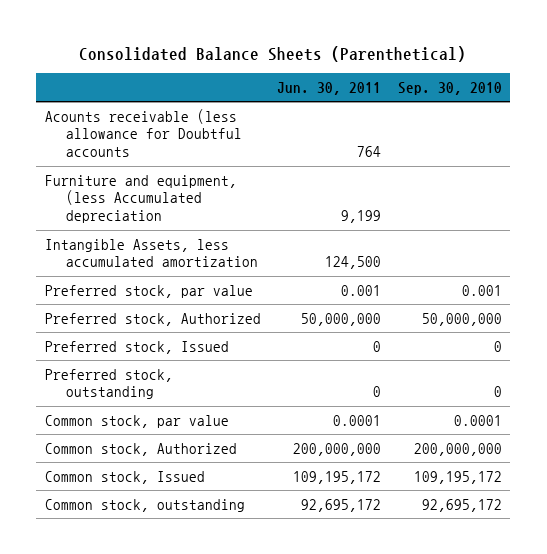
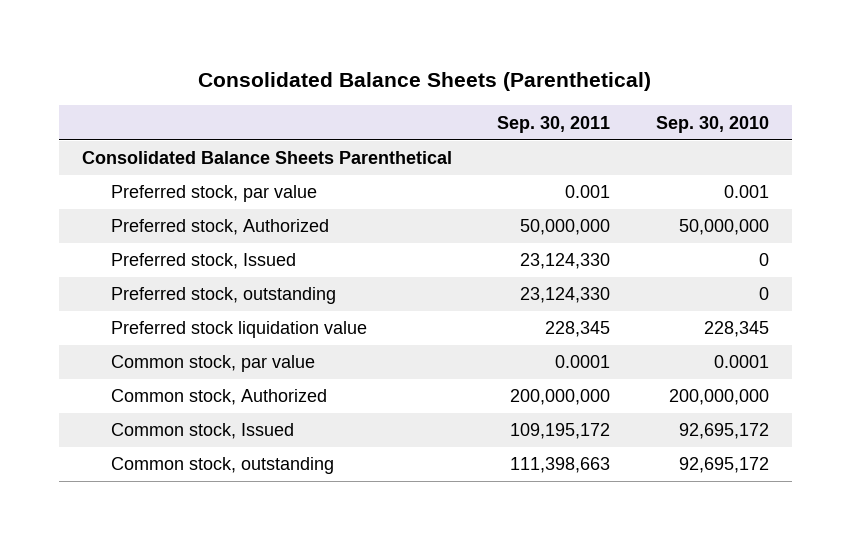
[277,81,382,95] Jun. 30, 2011 -> none
none -> [497,115,611,133] Sep. 30, 2011
[44,108,242,158] Acounts receivable (less allowance for Doubtful accounts -> none
[44,174,237,224] Furniture and equipment, (less Accumulated depreciation -> none
[44,238,258,268] Intangible Assets, less accumulated amortization -> none
none -> [81,151,452,165] Consolidated Balance Sheets Parenthetical
none -> [110,321,367,339] Preferred stock liquidation value
[414,470,503,484] 109,195,172 -> [678,423,769,440] 92,695,172

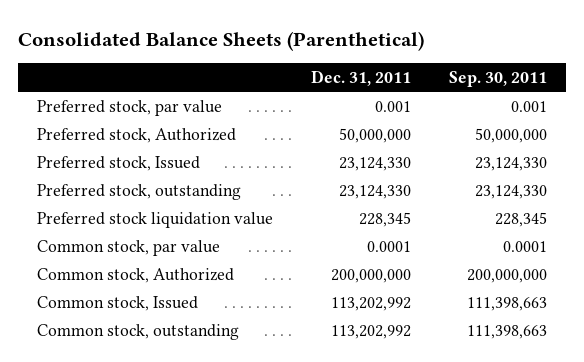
[655,115,769,133] Sep. 30, 2010 -> none
none -> [311,69,412,86] Dec. 31, 2011
[81,151,452,165] Consolidated Balance Sheets Parenthetical -> none
[510,423,611,440] 109,195,172 -> [467,296,548,311] 111,398,663

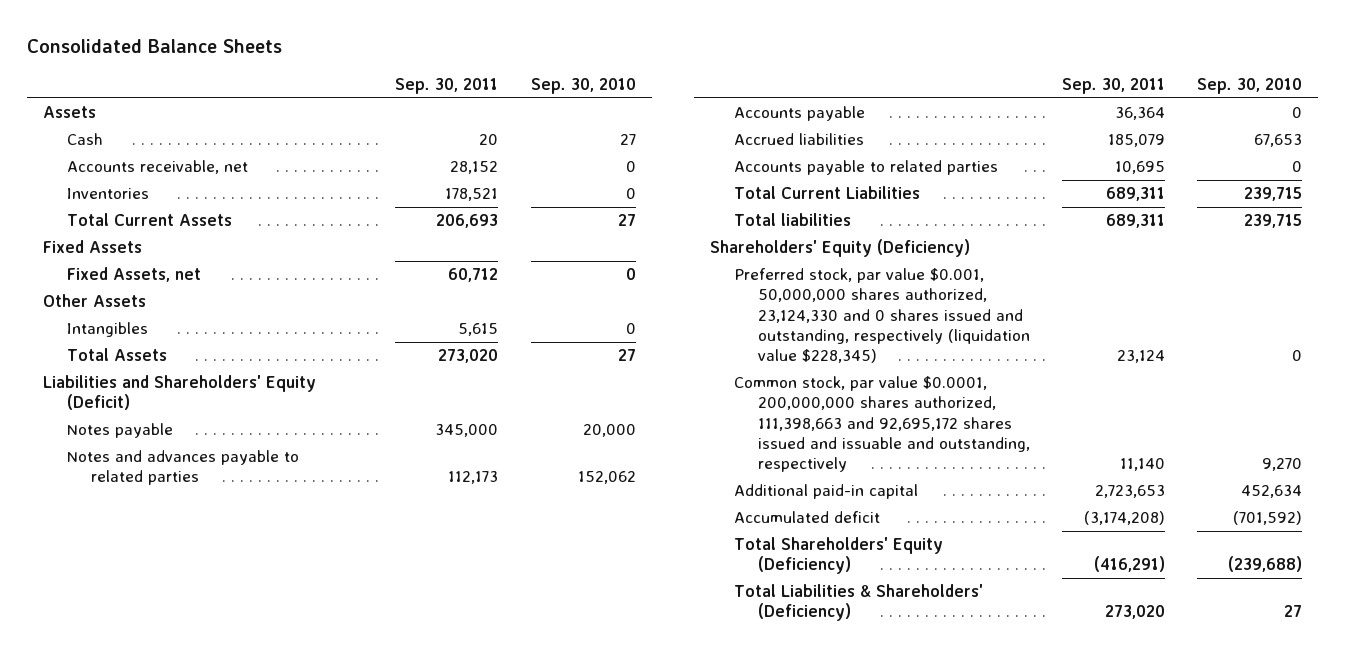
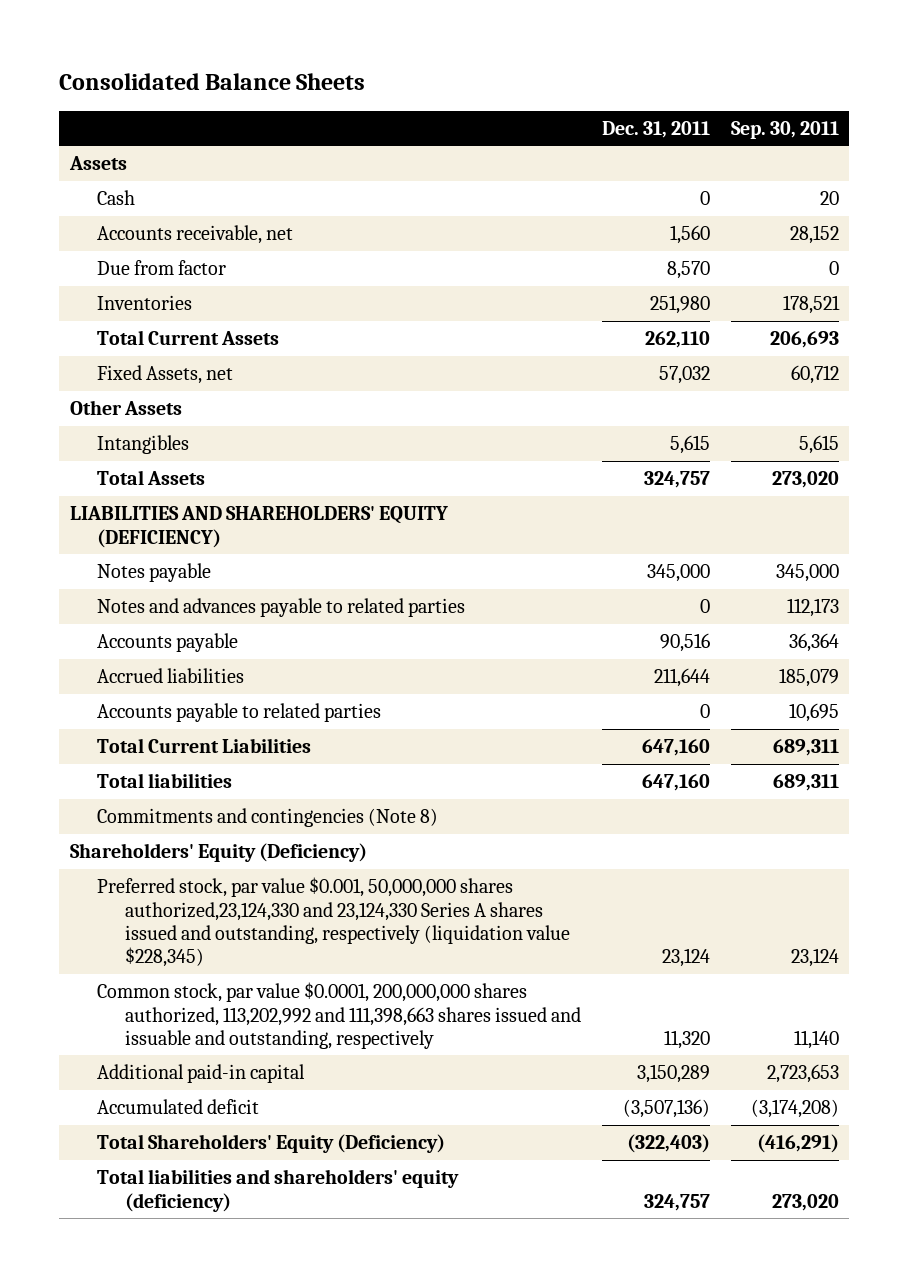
[530,77,636,94] Sep. 30, 2010 -> none
none -> [601,120,710,138] Dec. 31, 2011
none -> [97,260,227,276] Due from factor
[43,240,143,254] Fixed Assets -> none
[43,375,317,411] Liabilities and Shareholders' Equity (Deficit) -> [69,506,448,548] LIABILITIES AND SHAREHOLDERS' EQUITY (DEFICIENCY)
none -> [97,808,439,828] Commitments and contingencies (Note 8)
[733,268,1030,363] Preferred stock, par value $0.001, 50,000,000 shares authorized, 23,124,330 and 0 shares issued and outstanding, respectively (liquidation value $228,345) -> [97,877,570,968] Preferred stock, par value $0.001, 50,000,000 shares authorized,23,124,330 and 23,124,330 Series A shares issued and outstanding, respectively (liquidation value $228,345)
[733,376,1030,472] Common stock, par value $0.0001, 200,000,000 shares authorized, 111,398,663 and 92,695,172 shares issued and issuable and outstanding, respectively -> [97,982,581,1049] Common stock, par value $0.0001, 200,000,000 shares authorized, 113,202,992 and 111,398,663 shares issued and issuable and outstanding, respectively
[733,584,983,622] Total Liabilities & Shareholders' (Deficiency) -> [97,1169,460,1212] Total liabilities and shareholders' equity (deficiency)

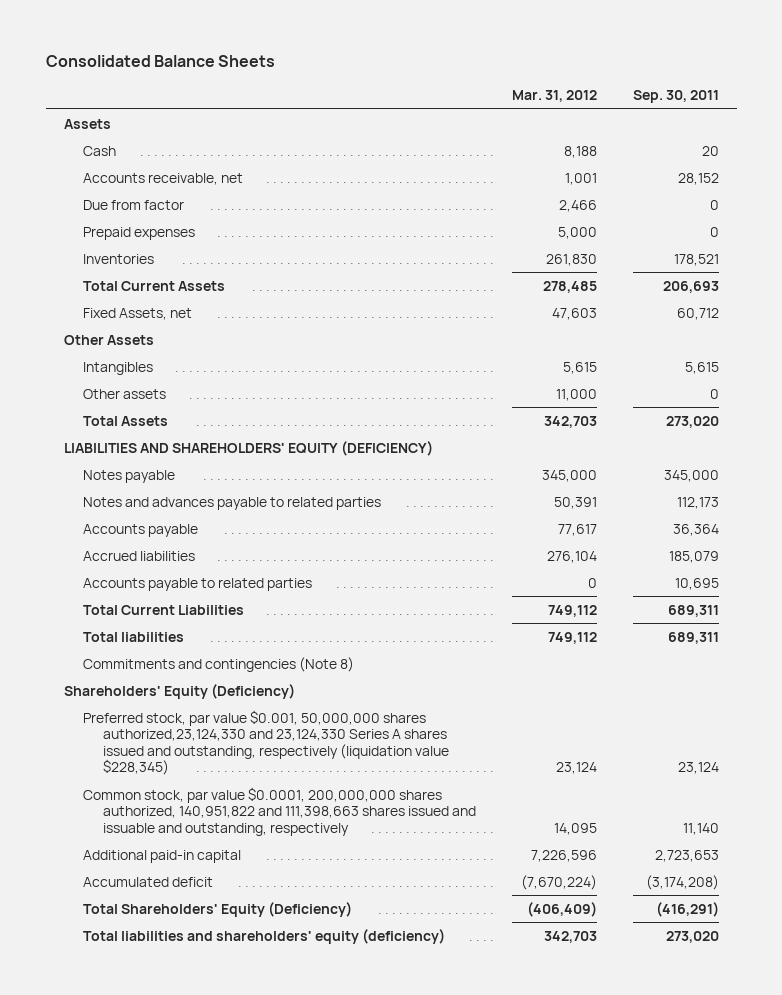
[601,120,710,138] Dec. 31, 2011 -> none
none -> [511,90,597,103] Mar. 31, 2012
none -> [83,226,196,240] Prepaid expenses
none -> [83,388,167,399] Other assets
[97,982,581,1049] Common stock, par value $0.0001, 200,000,000 shares authorized, 113,202,992 and 111,398,663 shares issued and issuable and outstanding, respectively -> [83,786,476,836] Common stock, par value $0.0001, 200,000,000 shares authorized, 140,951,822 and 111,398,663 shares issued and issuable and outstanding, respectively

